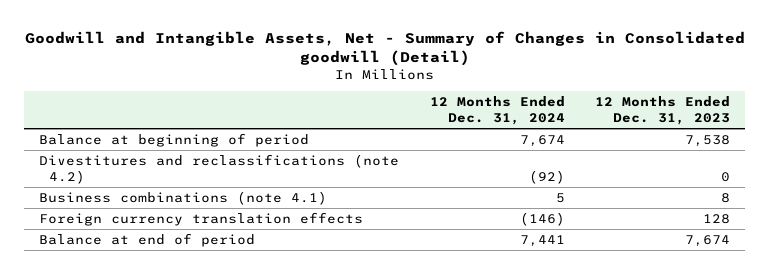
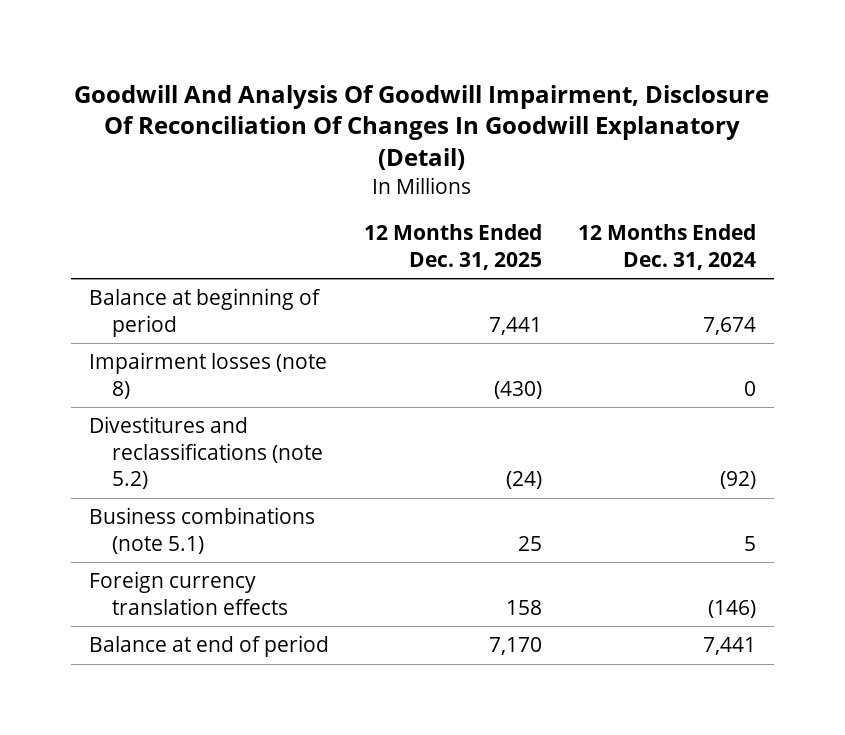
[24,31,745,67] Goodwill and Intangible Assets, Net - Summary of Changes in Consolidated goodwill (Detail) -> [74,84,770,171] Goodwill And Analysis Of Goodwill Impairment, Disclosure Of Reconciliation Of Changes In Goodwill Explanatory (Detail)
[594,96,730,125] 12 Months Ended Dec. 31, 2023 -> none
none -> [364,224,543,270] 12 Months Ended Dec. 31, 2025
none -> [88,352,327,399] Impairment losses (note 8)
[39,153,400,184] Divestitures and reclassifications (note 4.2) -> [88,416,323,489] Divestitures and reclassifications (note 5.2)
[39,190,328,205] Business combinations (note 4.1) -> [88,507,315,554] Business combinations (note 5.1)

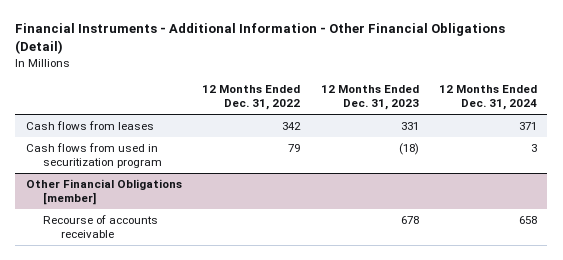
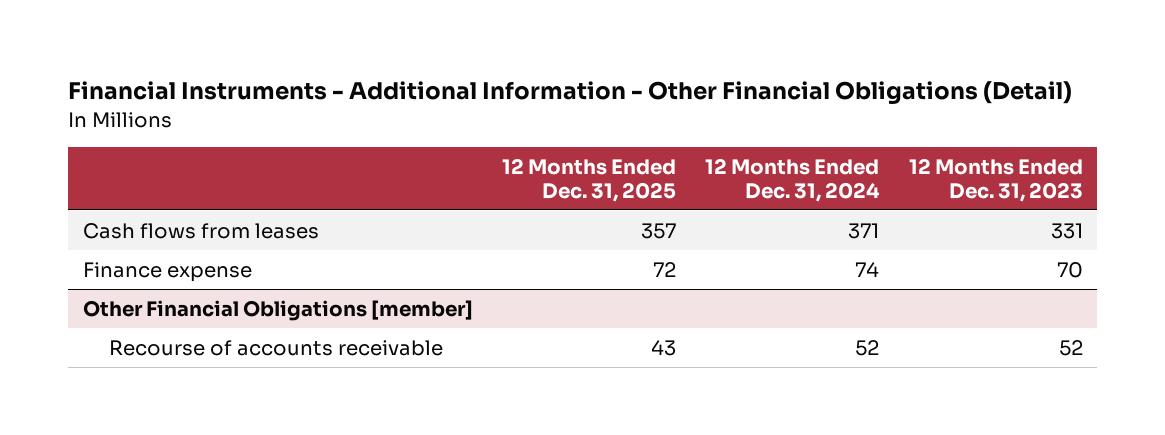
[202,85,301,111] 12 Months Ended Dec. 31, 2022 -> none
none -> [501,157,676,202] 12 Months Ended Dec. 31, 2025
[25,142,163,169] Cash flows from used in securitization program -> none
none -> [82,261,252,282] Finance expense
[400,215,419,224] 678 -> [1058,339,1083,356] 52
[519,215,538,224] 658 -> [855,339,880,356] 52

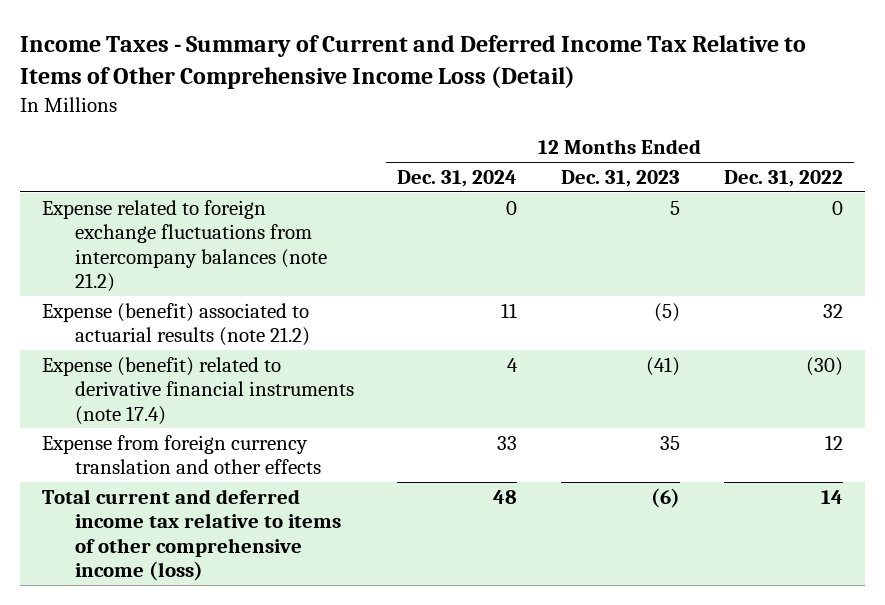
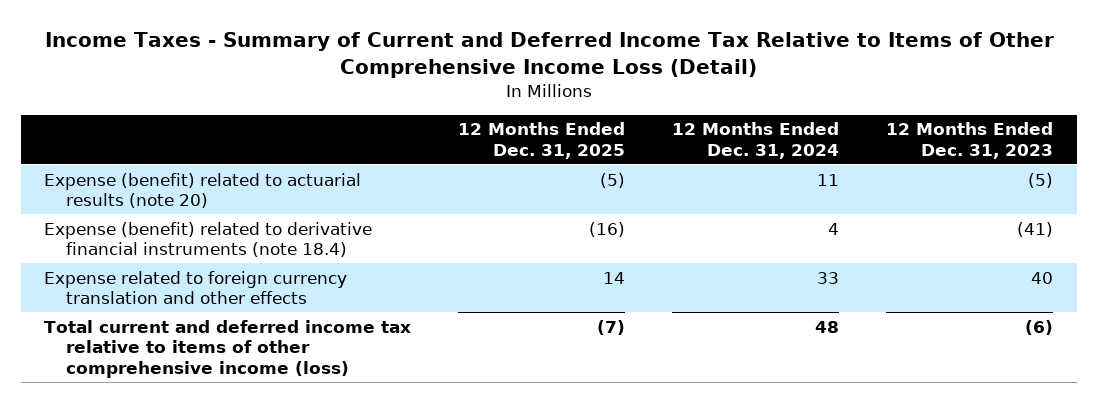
[723,170,843,188] Dec. 31, 2022 -> none
none -> [458,122,626,159] 12 Months Ended Dec. 31, 2025
[41,199,327,292] Expense related to foreign exchange fluctuations from intercompany balances (note 21.2) -> none
[41,302,310,347] Expense (benefit) associated to actuarial results (note 21.2) -> [44,172,362,209] Expense (benefit) related to actuarial results (note 20)
[41,356,354,425] Expense (benefit) related to derivative financial instruments (note 17.4) -> [44,221,373,258] Expense (benefit) related to derivative financial instruments (note 18.4)
[41,434,321,475] Expense from foreign currency translation and other effects -> [44,270,348,305] Expense related to foreign currency translation and other effects
[660,435,681,450] 35 -> [1031,271,1054,284] 40

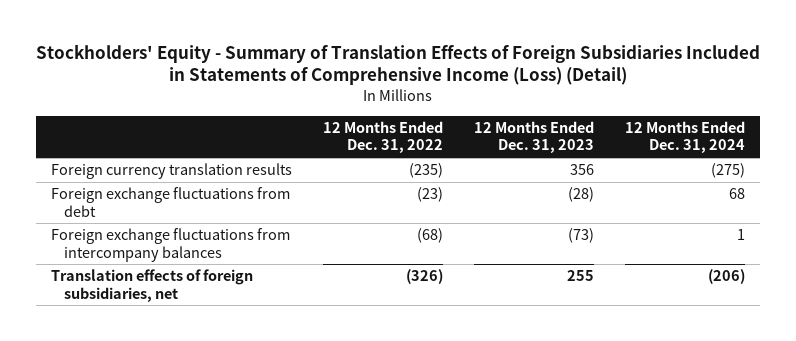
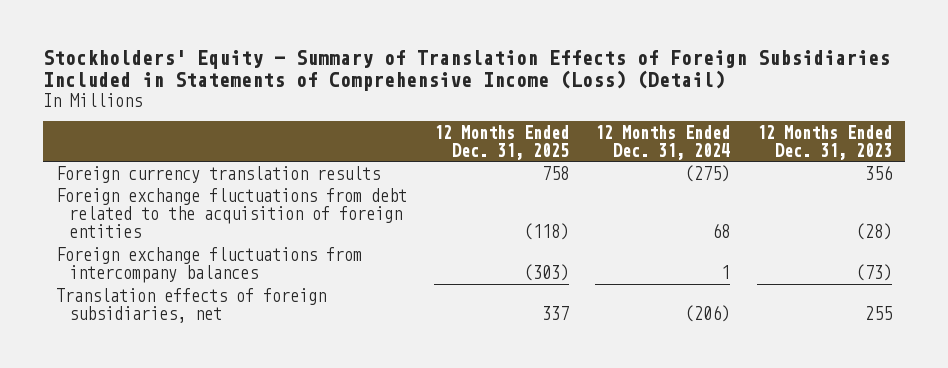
[323,121,444,154] 12 Months Ended Dec. 31, 2022 -> none
none -> [433,124,569,160] 12 Months Ended Dec. 31, 2025
[51,187,291,217] Foreign exchange fluctuations from debt -> [56,187,408,239] Foreign exchange fluctuations from debt related to the acquisition of foreign entities

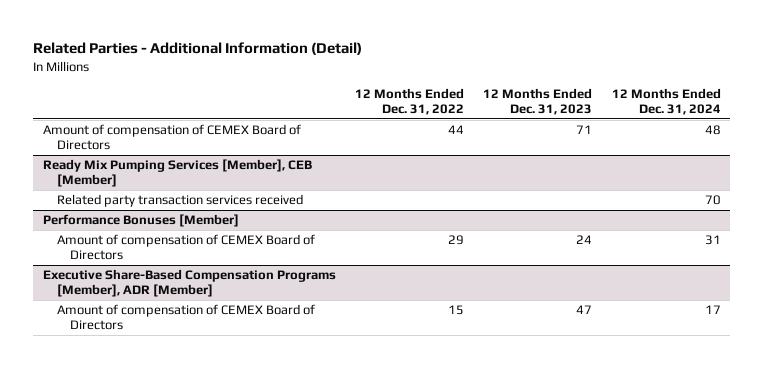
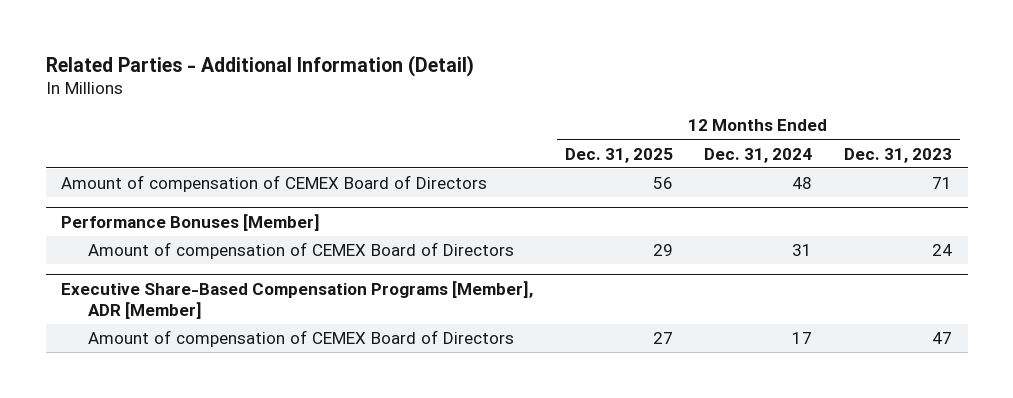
[355,88,465,116] 12 Months Ended Dec. 31, 2022 -> none
none -> [564,147,673,163] Dec. 31, 2025
[43,159,313,188] Ready Mix Pumping Services [Member], CEB [Member] -> none
[56,194,303,208] Related party transaction services received -> none

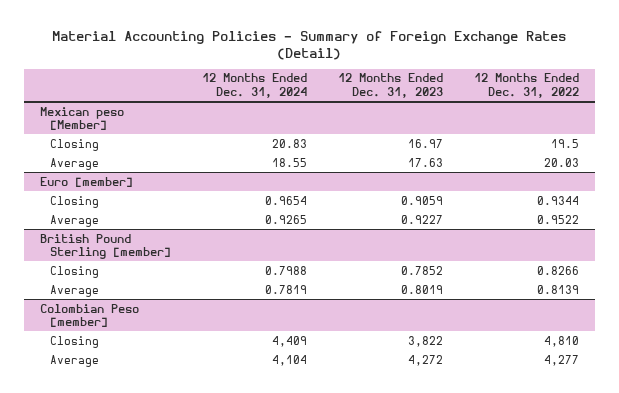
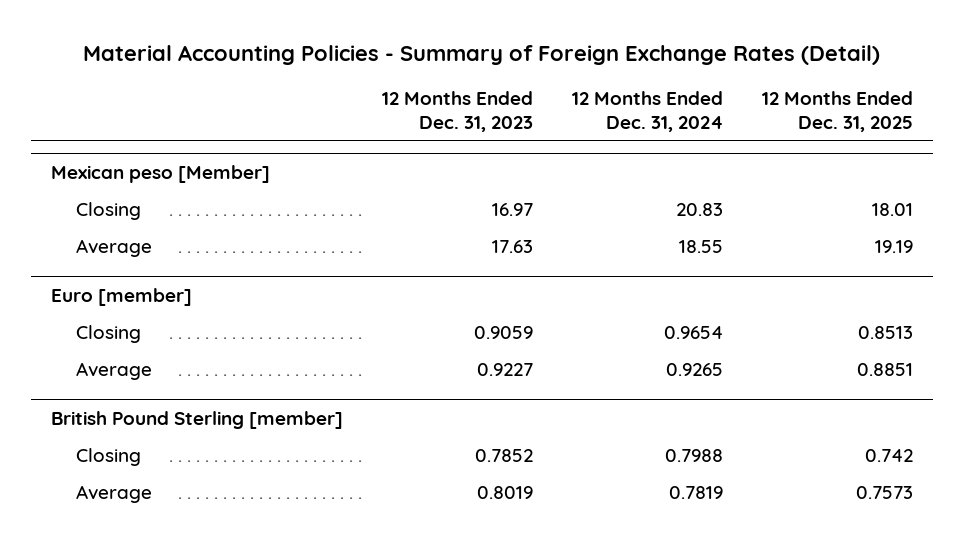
[474,73,580,98] 12 Months Ended Dec. 31, 2022 -> none
none -> [762,90,914,132] 12 Months Ended Dec. 31, 2025
[39,303,139,328] Colombian Peso [member] -> none
[50,335,100,348] Closing -> none
[50,354,100,367] Average -> none

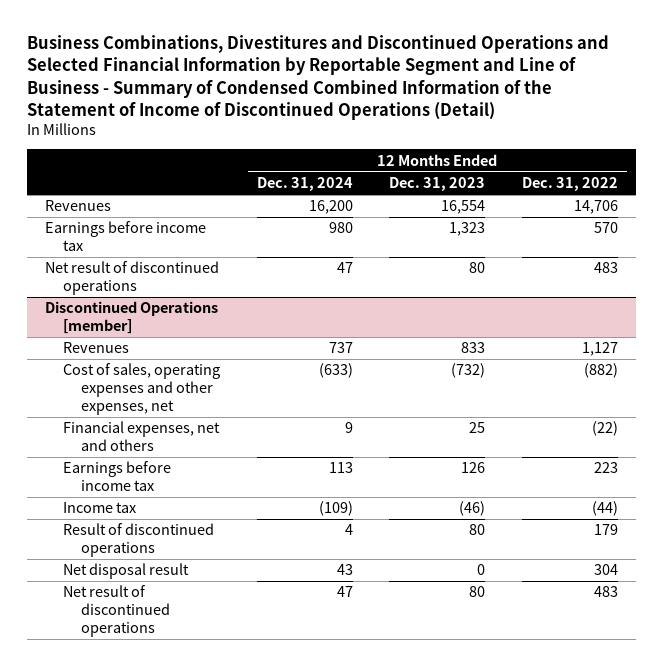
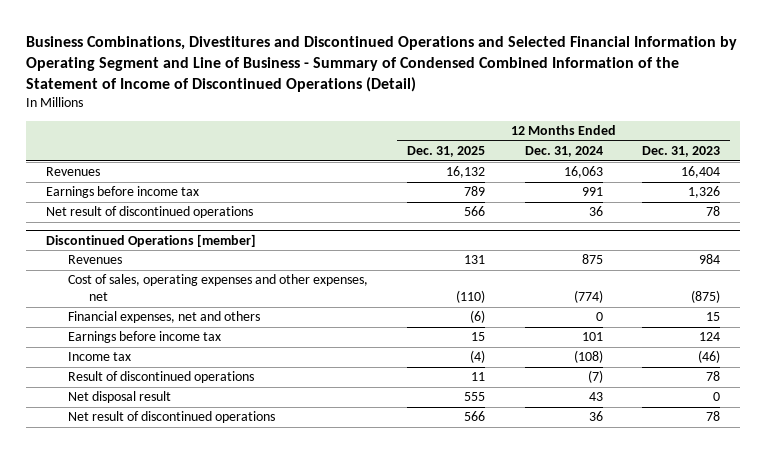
[27,35,610,120] Business Combinations, Divestitures and Discontinued Operations and Selected Financial Information by Reportable Segment and Line of Business - Summary of Condensed Combined Information of the Statement of Income of Discontinued Operations (Detail) -> [26,36,738,93] Business Combinations, Divestitures and Discontinued Operations and Selected Financial Information by Operating Segment and Line of Business - Summary of Condensed Combined Information of the Statement of Income of Discontinued Operations (Detail)
[521,177,618,192] Dec. 31, 2022 -> none
none -> [407,146,486,158] Dec. 31, 2025
[308,200,353,215] 16,200 -> [563,166,603,179] 16,063
[441,200,486,215] 16,554 -> [681,166,721,179] 16,404
[328,222,353,234] 980 -> [581,187,603,197] 991
[449,222,486,237] 1,323 -> [688,186,721,199] 1,326
[336,262,353,274] 47 -> [588,206,603,217] 36
[469,262,486,274] 80 -> [706,206,721,217] 78
[328,342,353,354] 737 -> [581,254,603,265] 875
[461,342,486,354] 833 -> [699,254,721,265] 984
[318,363,353,379] (633) -> [573,289,603,303] (774)
[451,363,486,379] (732) -> [691,289,721,303] (875)
[344,422,353,434] 9 -> [595,312,603,322] 0
[469,422,486,434] 25 -> [706,312,721,322] 15
[328,462,353,474] 113 -> [581,332,603,342] 101
[461,462,486,474] 126 -> [699,332,721,342] 124
[318,501,353,517] (109) -> [573,350,603,364] (108)
[344,524,353,536] 4 -> [587,370,603,384] (7)
[469,524,486,536] 80 -> [706,371,721,382] 78
[336,586,353,598] 47 -> [588,411,603,422] 36
[469,586,486,598] 80 -> [706,411,721,422] 78

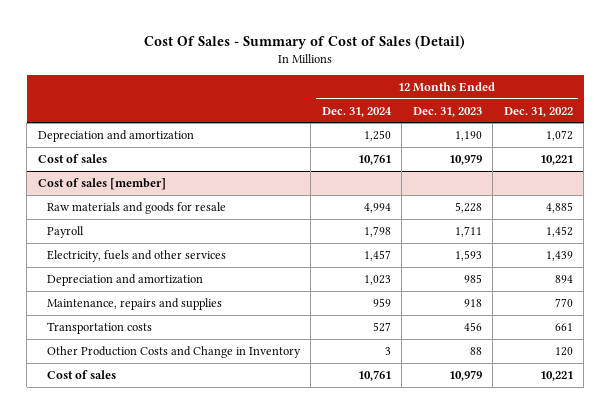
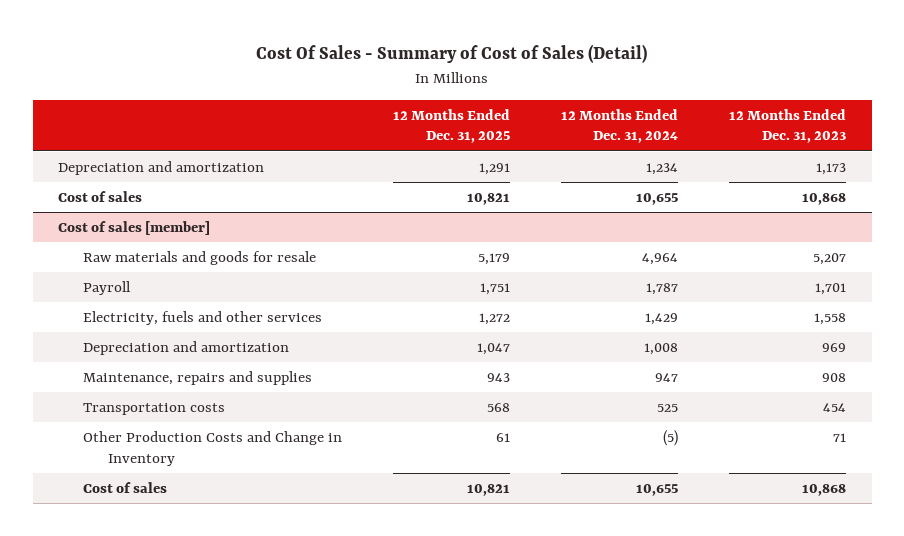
[503,106,573,117] Dec. 31, 2022 -> none
none -> [393,108,511,144] 12 Months Ended Dec. 31, 2025
[363,129,391,141] 1,250 -> [646,163,679,176] 1,234
[454,130,482,141] 1,190 -> [816,163,847,176] 1,173
[357,153,391,165] 10,761 -> [636,193,679,206] 10,655
[448,153,482,165] 10,979 -> [802,193,847,206] 10,868
[363,202,391,213] 4,994 -> [642,253,679,266] 4,964
[454,201,482,213] 5,228 -> [813,253,847,266] 5,207
[363,225,391,237] 1,798 -> [646,283,679,296] 1,787
[454,225,482,237] 1,711 -> [815,283,847,296] 1,701
[363,249,391,261] 1,457 -> [645,313,679,326] 1,429
[454,249,482,261] 1,593 -> [814,313,847,326] 1,558
[363,274,391,285] 1,023 -> [644,343,679,356] 1,008
[463,273,482,283] 985 -> [822,343,847,353] 969
[372,297,391,307] 959 -> [655,373,679,383] 947
[463,298,482,307] 918 -> [822,373,847,383] 908
[372,321,391,332] 527 -> [657,404,679,413] 525
[463,321,482,331] 456 -> [823,403,847,413] 454
[384,346,391,355] 3 -> [663,430,679,447] (5)
[469,346,482,355] 88 -> [833,433,847,443] 71
[357,369,391,381] 10,761 -> [636,484,679,497] 10,655
[448,369,482,381] 10,979 -> [802,484,847,497] 10,868

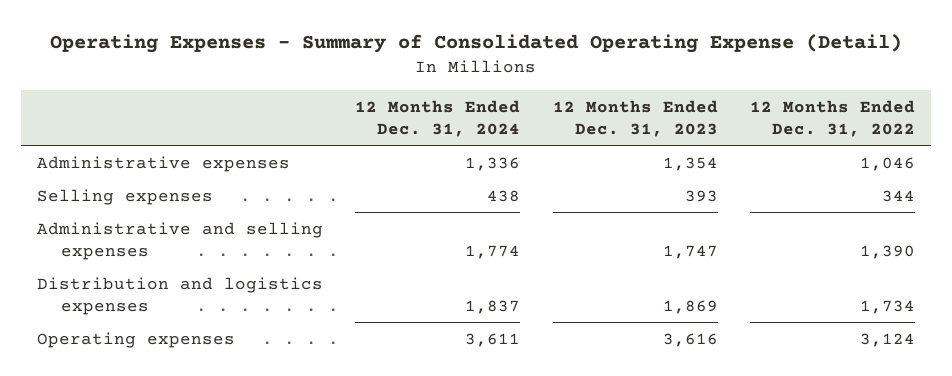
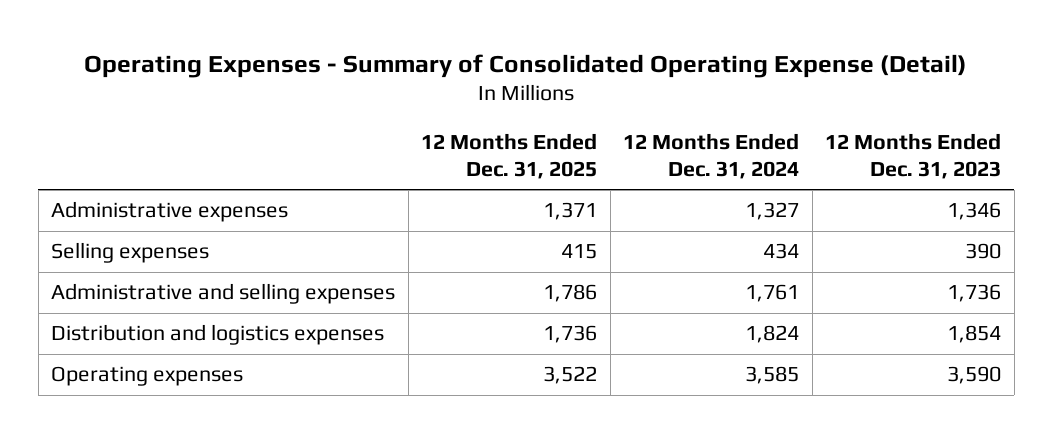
[749,99,915,137] 12 Months Ended Dec. 31, 2022 -> none
none -> [421,133,598,179] 12 Months Ended Dec. 31, 2025
[465,156,521,171] 1,336 -> [745,202,800,221] 1,327
[662,156,718,171] 1,354 -> [947,202,1002,221] 1,346
[487,189,521,202] 438 -> [763,243,800,260] 434
[684,189,718,202] 393 -> [965,243,1002,260] 390
[465,244,521,259] 1,774 -> [745,284,800,303] 1,761
[662,244,718,259] 1,747 -> [947,284,1002,303] 1,736
[465,299,521,314] 1,837 -> [745,325,800,344] 1,824
[662,299,718,314] 1,869 -> [947,325,1002,344] 1,854
[465,332,521,347] 3,611 -> [745,366,800,385] 3,585
[662,332,718,347] 3,616 -> [947,366,1002,385] 3,590

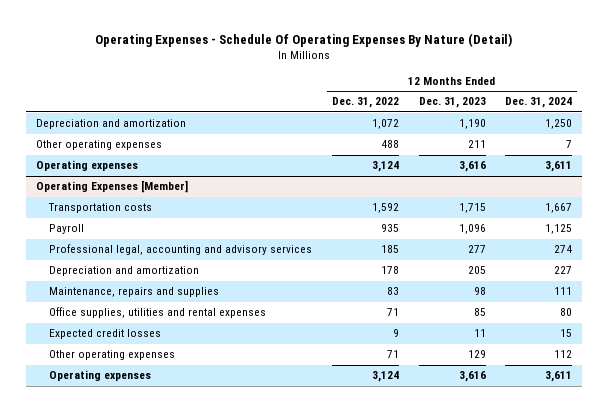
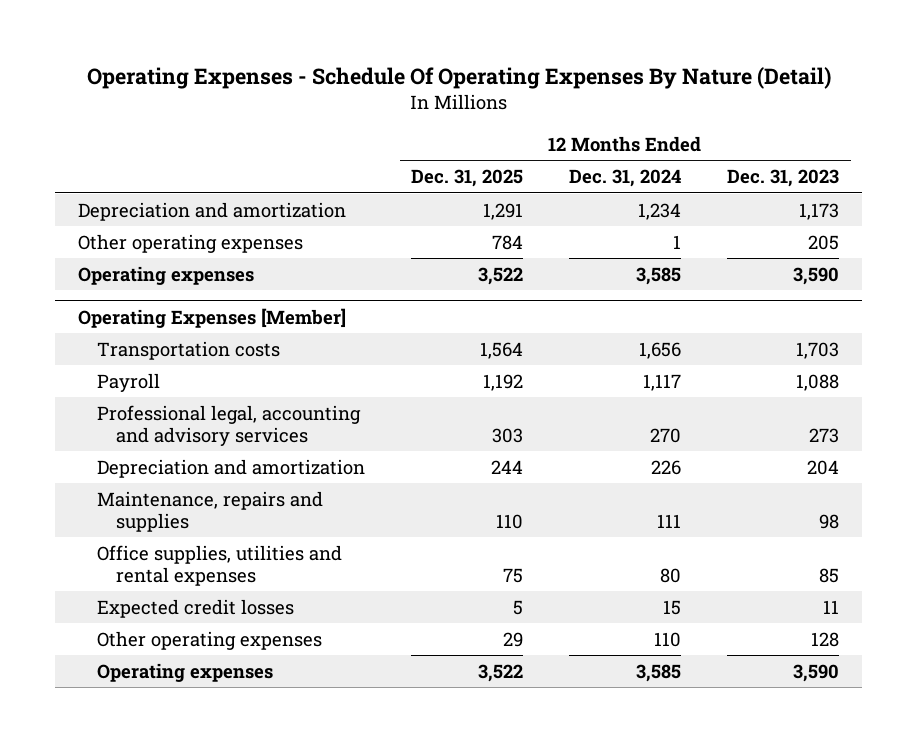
[331,97,399,109] Dec. 31, 2022 -> none
none -> [411,169,524,188] Dec. 31, 2025
[458,119,486,130] 1,190 -> [799,202,840,220] 1,173
[545,119,573,130] 1,250 -> [638,202,682,220] 1,234
[467,140,486,149] 211 -> [808,234,840,250] 205
[566,140,573,149] 7 -> [673,234,682,249] 1
[458,161,486,173] 3,616 -> [793,266,840,285] 3,590
[545,161,573,173] 3,611 -> [636,266,682,285] 3,585
[458,203,486,214] 1,715 -> [796,341,840,359] 1,703
[545,203,573,214] 1,667 -> [639,341,682,359] 1,656
[458,224,486,235] 1,096 -> [796,373,840,391] 1,088
[545,224,573,235] 1,125 -> [643,373,682,391] 1,117
[467,245,486,254] 277 -> [809,427,840,443] 273
[554,245,573,254] 274 -> [650,427,682,443] 270
[467,266,486,275] 205 -> [807,459,840,475] 204
[554,266,573,275] 227 -> [651,459,682,475] 226
[467,350,486,359] 129 -> [811,631,840,647] 128
[554,350,573,359] 112 -> [654,631,682,647] 110
[458,371,486,383] 3,616 -> [793,663,840,682] 3,590
[545,371,573,383] 3,611 -> [636,663,682,682] 3,585

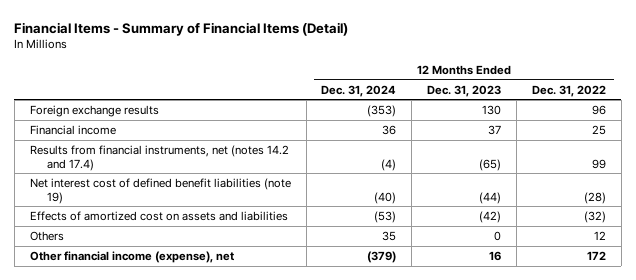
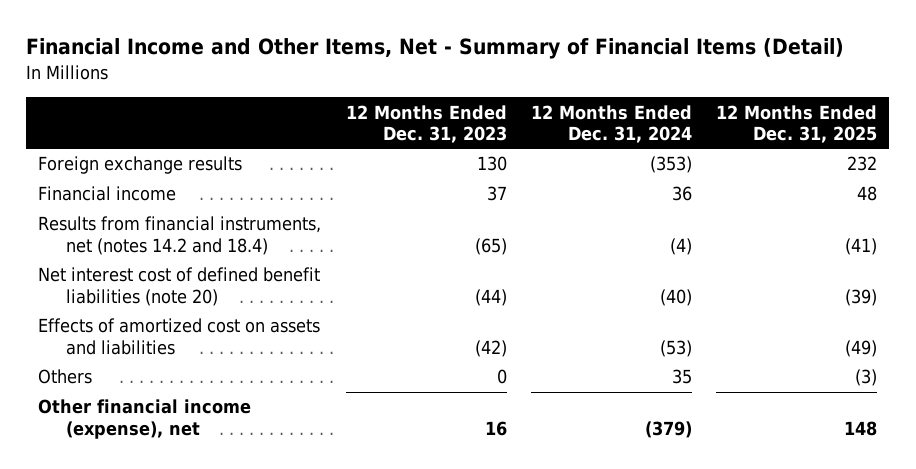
[14,21,349,36] Financial Items - Summary of Financial Items (Detail) -> [26,38,845,60] Financial Income and Other Items, Net - Summary of Financial Items (Detail)
[532,84,607,97] Dec. 31, 2022 -> none
none -> [716,104,878,143] 12 Months Ended Dec. 31, 2025
[29,144,289,171] Results from financial instruments, net (notes 14.2 and 17.4) -> [38,216,322,255] Results from financial instruments, net (notes 14.2 and 18.4)
[29,177,291,204] Net interest cost of defined benefit liabilities (note 19) -> [38,267,321,306] Net interest cost of defined benefit liabilities (note 20)

